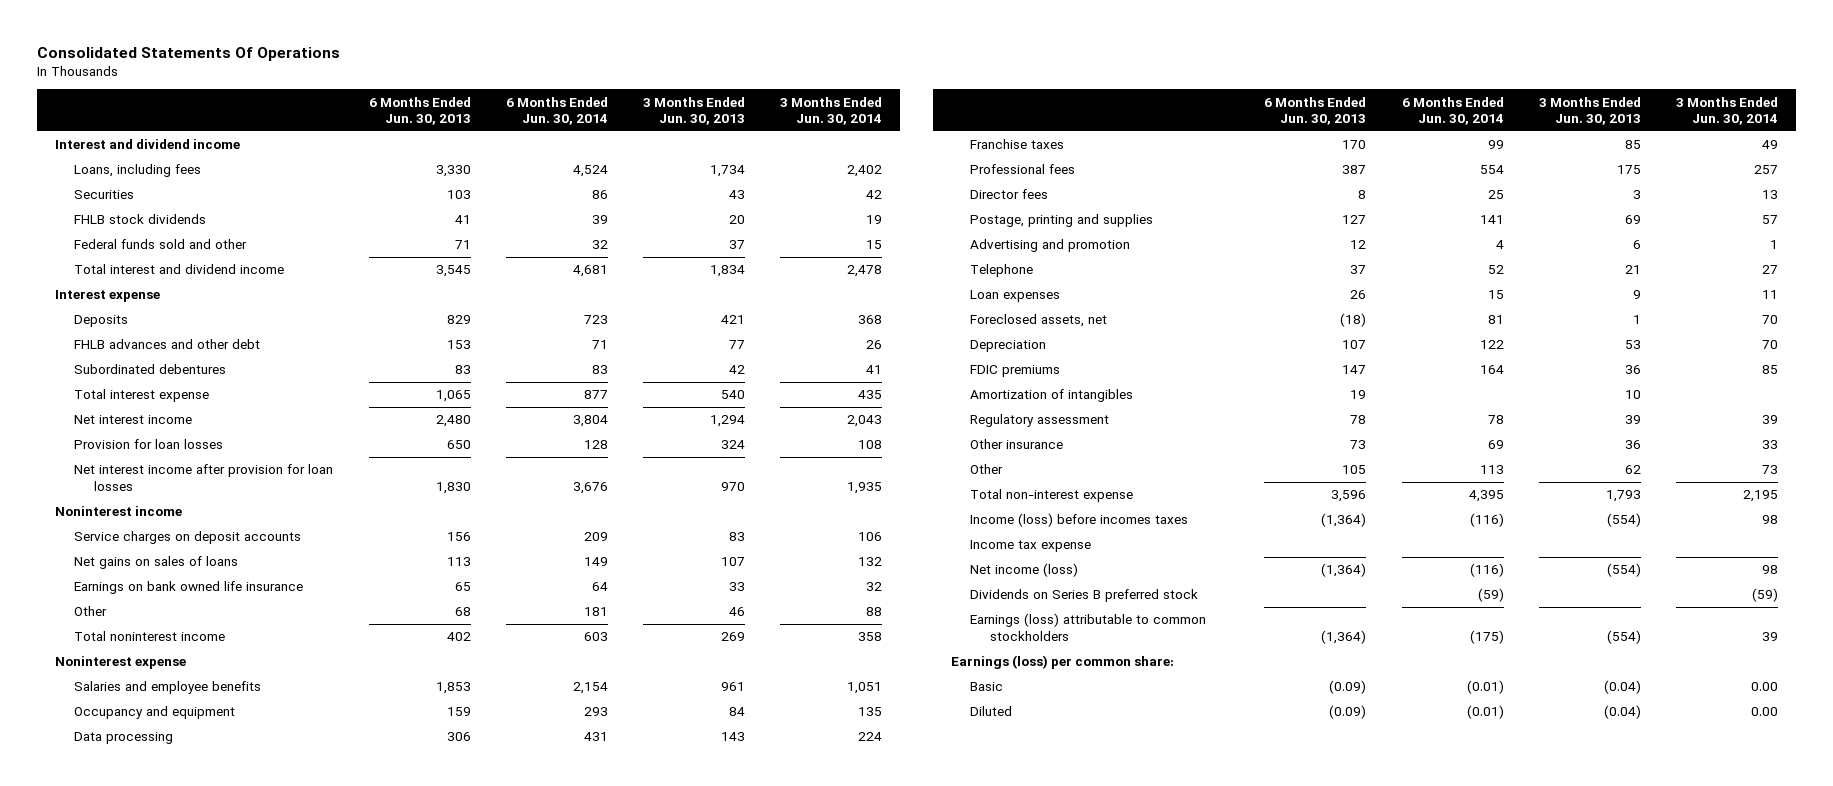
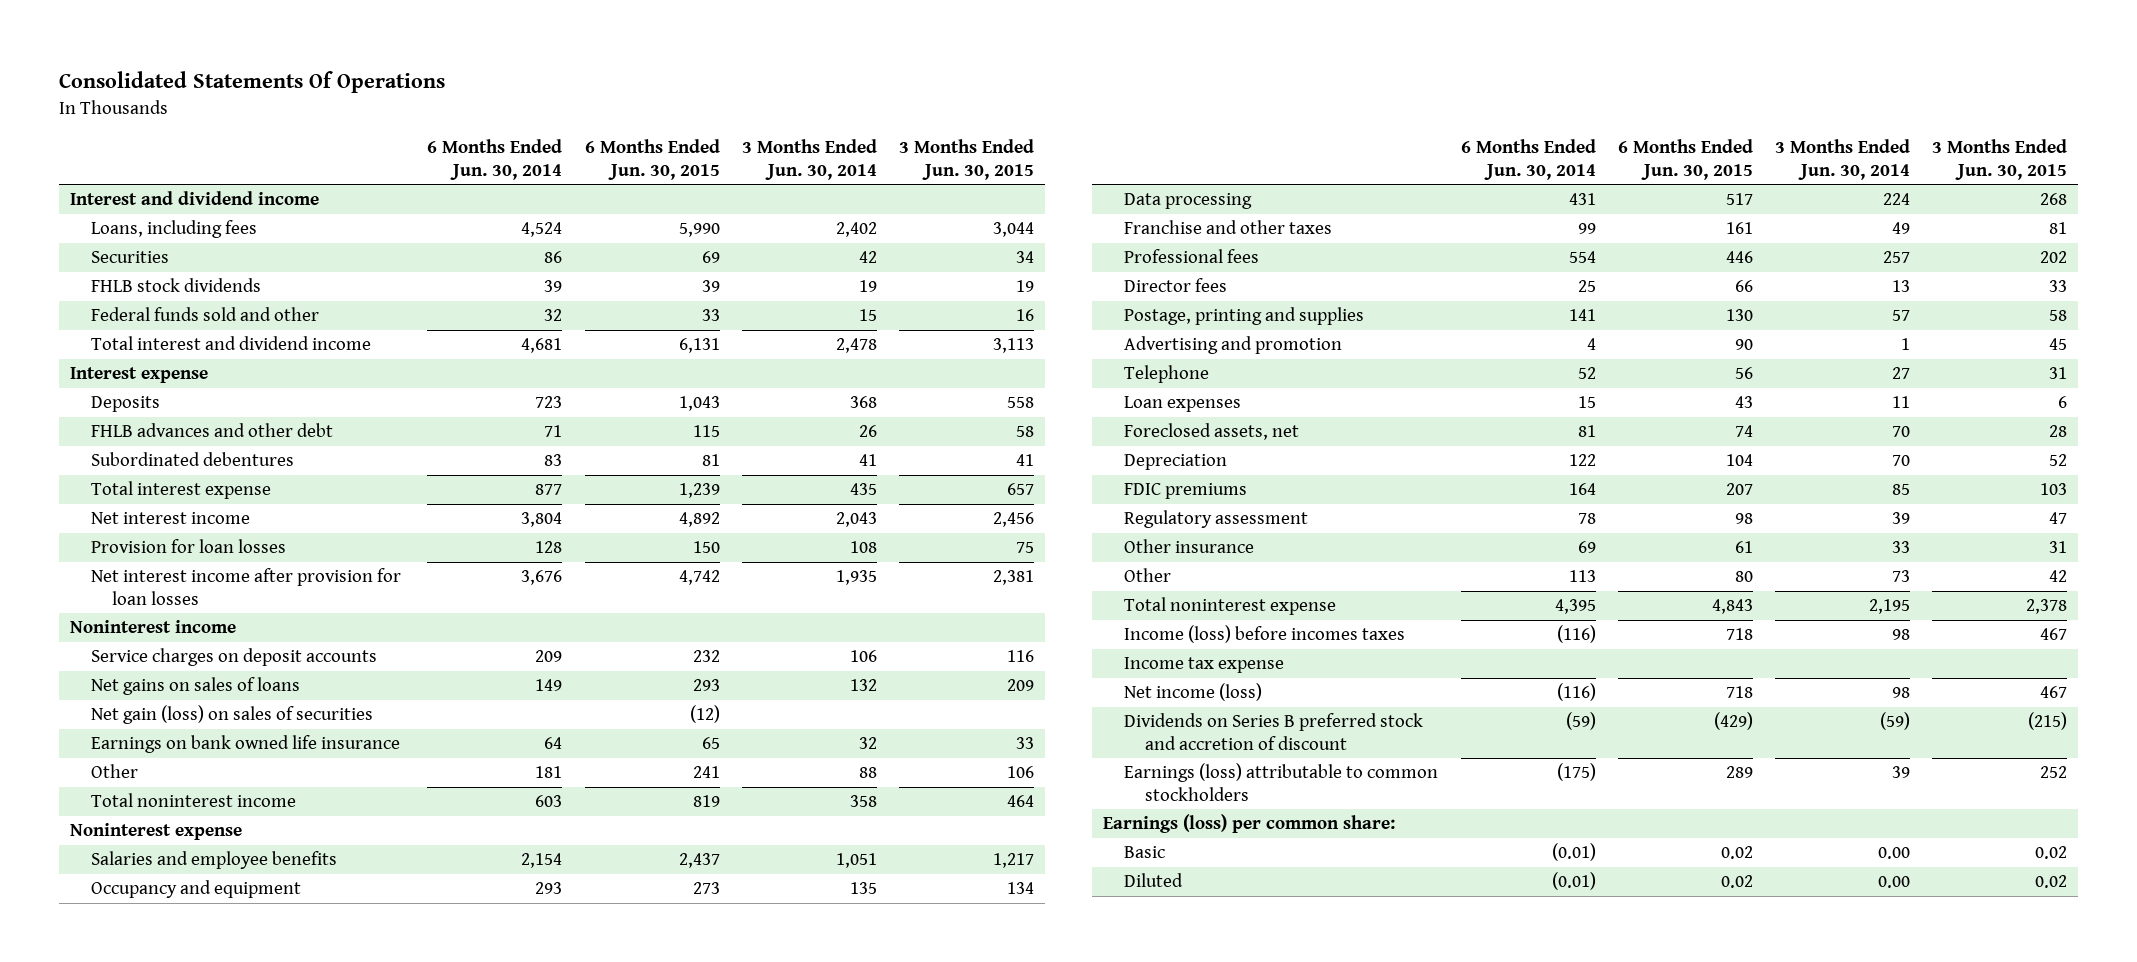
[368,96,471,125] 6 Months Ended Jun. 30, 2013 -> none
[643,96,746,125] 3 Months Ended Jun. 30, 2013 -> none
none -> [584,139,720,180] 6 Months Ended Jun. 30, 2015
none -> [898,139,1034,180] 3 Months Ended Jun. 30, 2015
none -> [91,705,374,725] Net gain (loss) on sales of securities
[970,139,1065,150] Franchise taxes -> [1124,220,1333,235] Franchise and other taxes
[970,389,1134,403] Amortization of intangibles -> none
[970,489,1134,503] Total non-interest expense -> [1124,597,1337,616] Total noninterest expense
[970,589,1199,603] Dividends on Series B preferred stock -> [1124,713,1424,750] Dividends on Series B preferred stock and accretion of discount

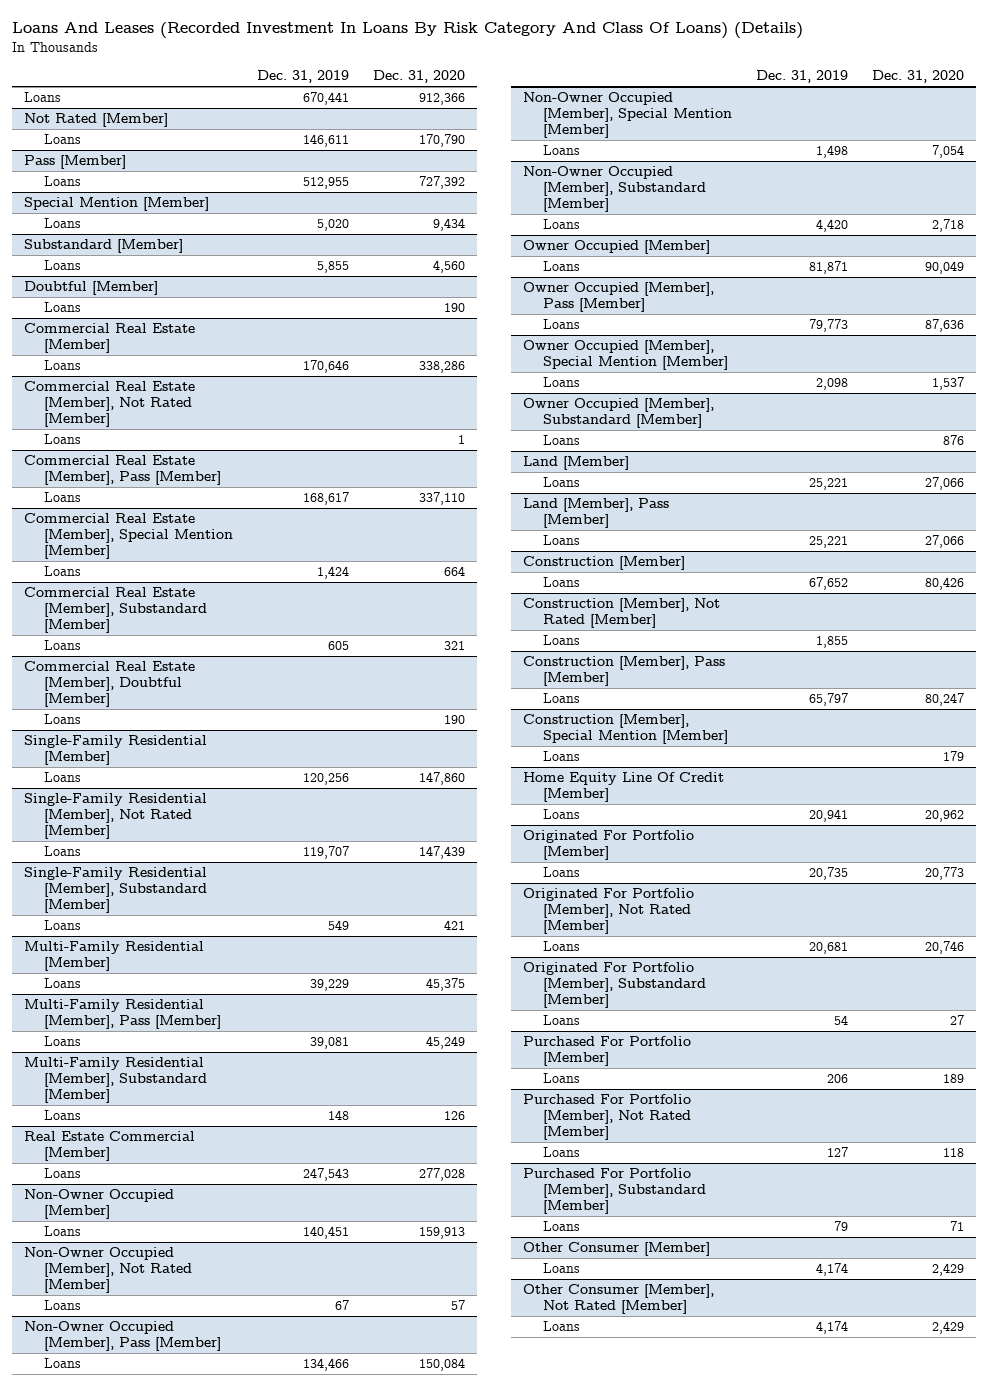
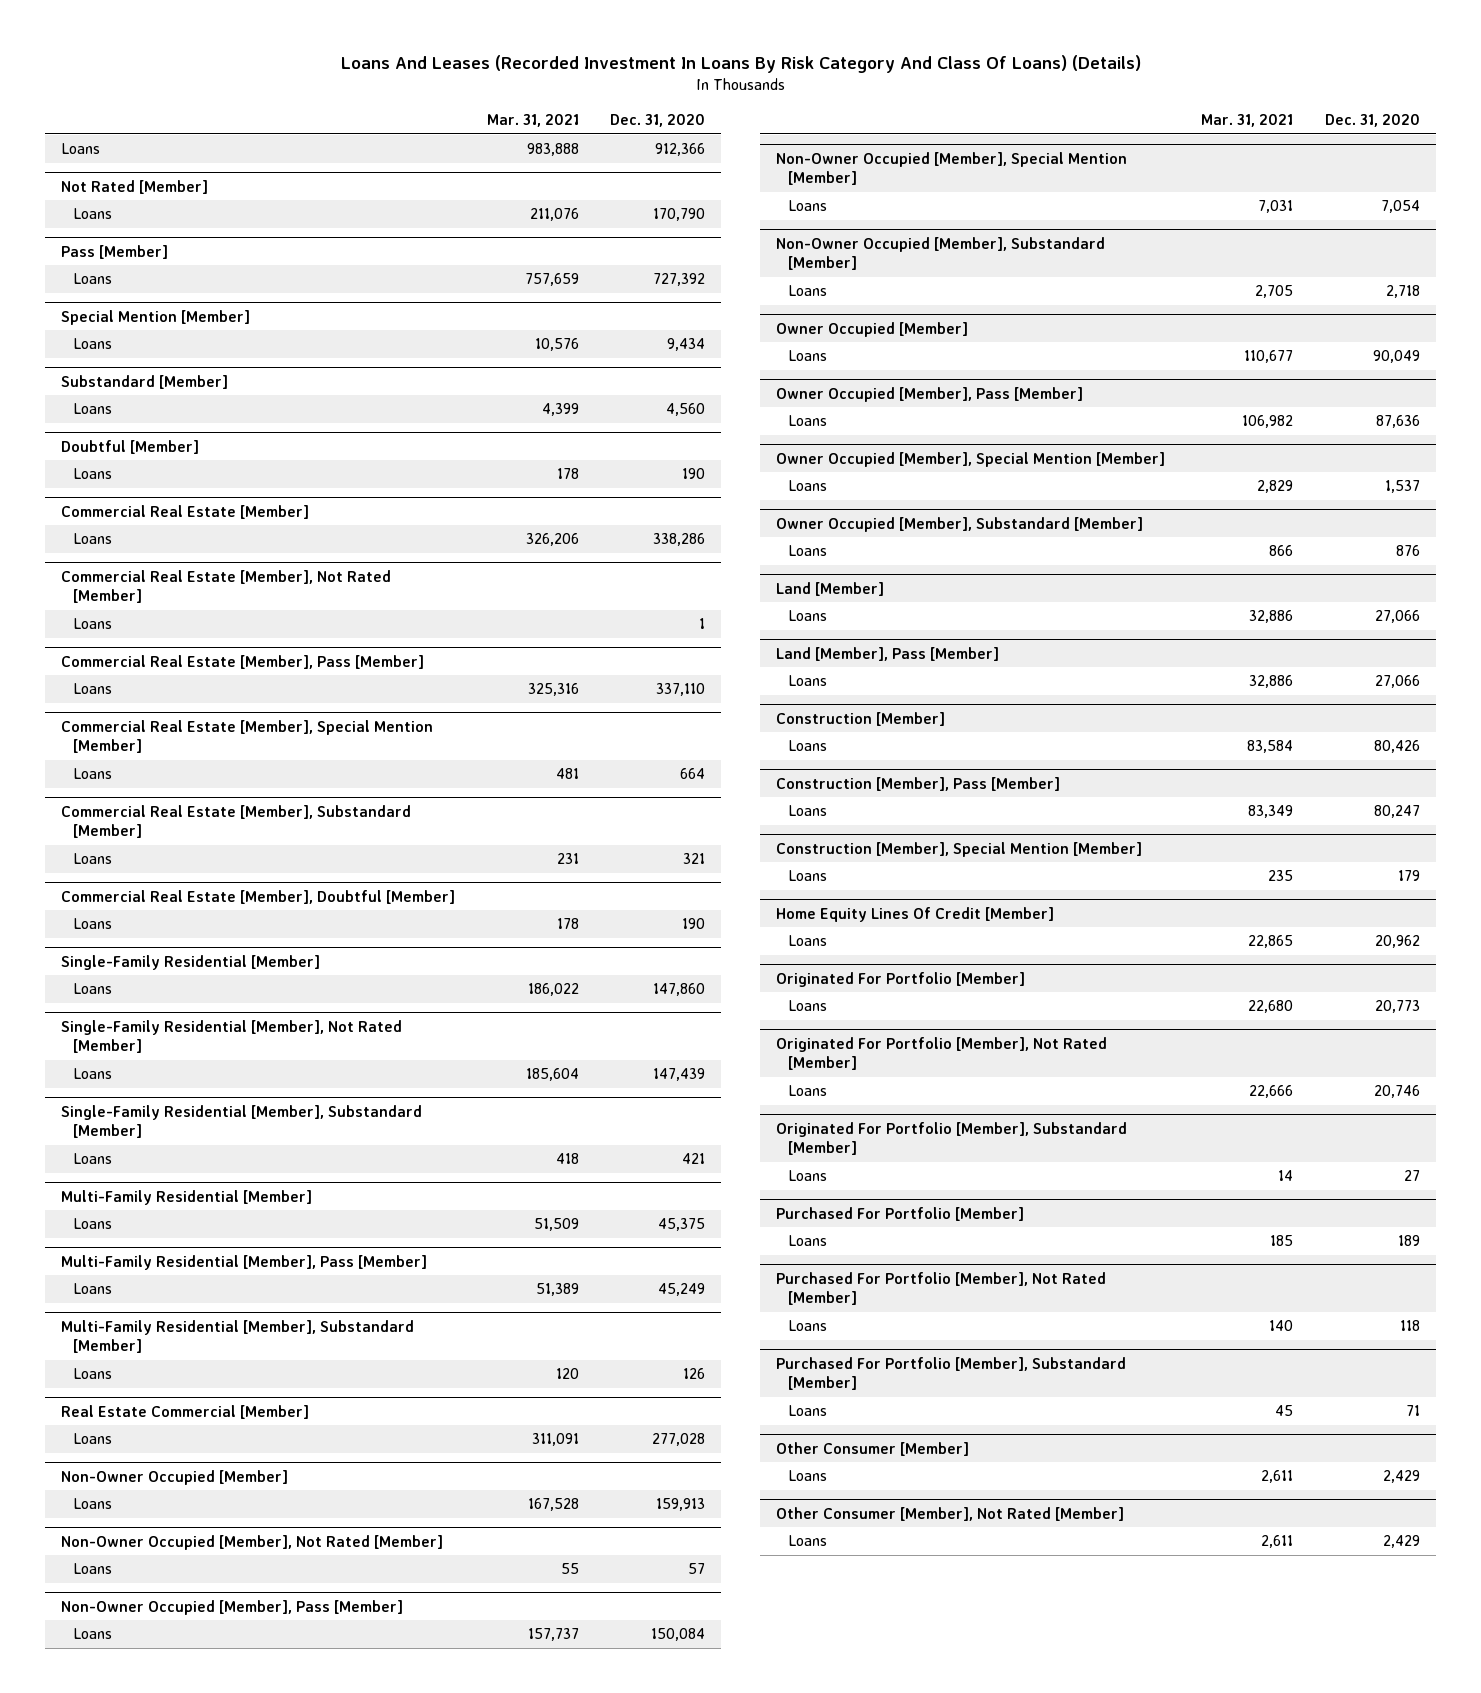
[256,70,349,84] Dec. 31, 2019 -> none
none -> [486,114,579,128] Mar. 31, 2021
[523,598,721,629] Construction [Member], Not Rated [Member] -> none
[542,635,580,646] Loans -> none
[523,772,725,803] Home Equity Line Of Credit [Member] -> [775,906,1054,922] Home Equity Lines Of Credit [Member]

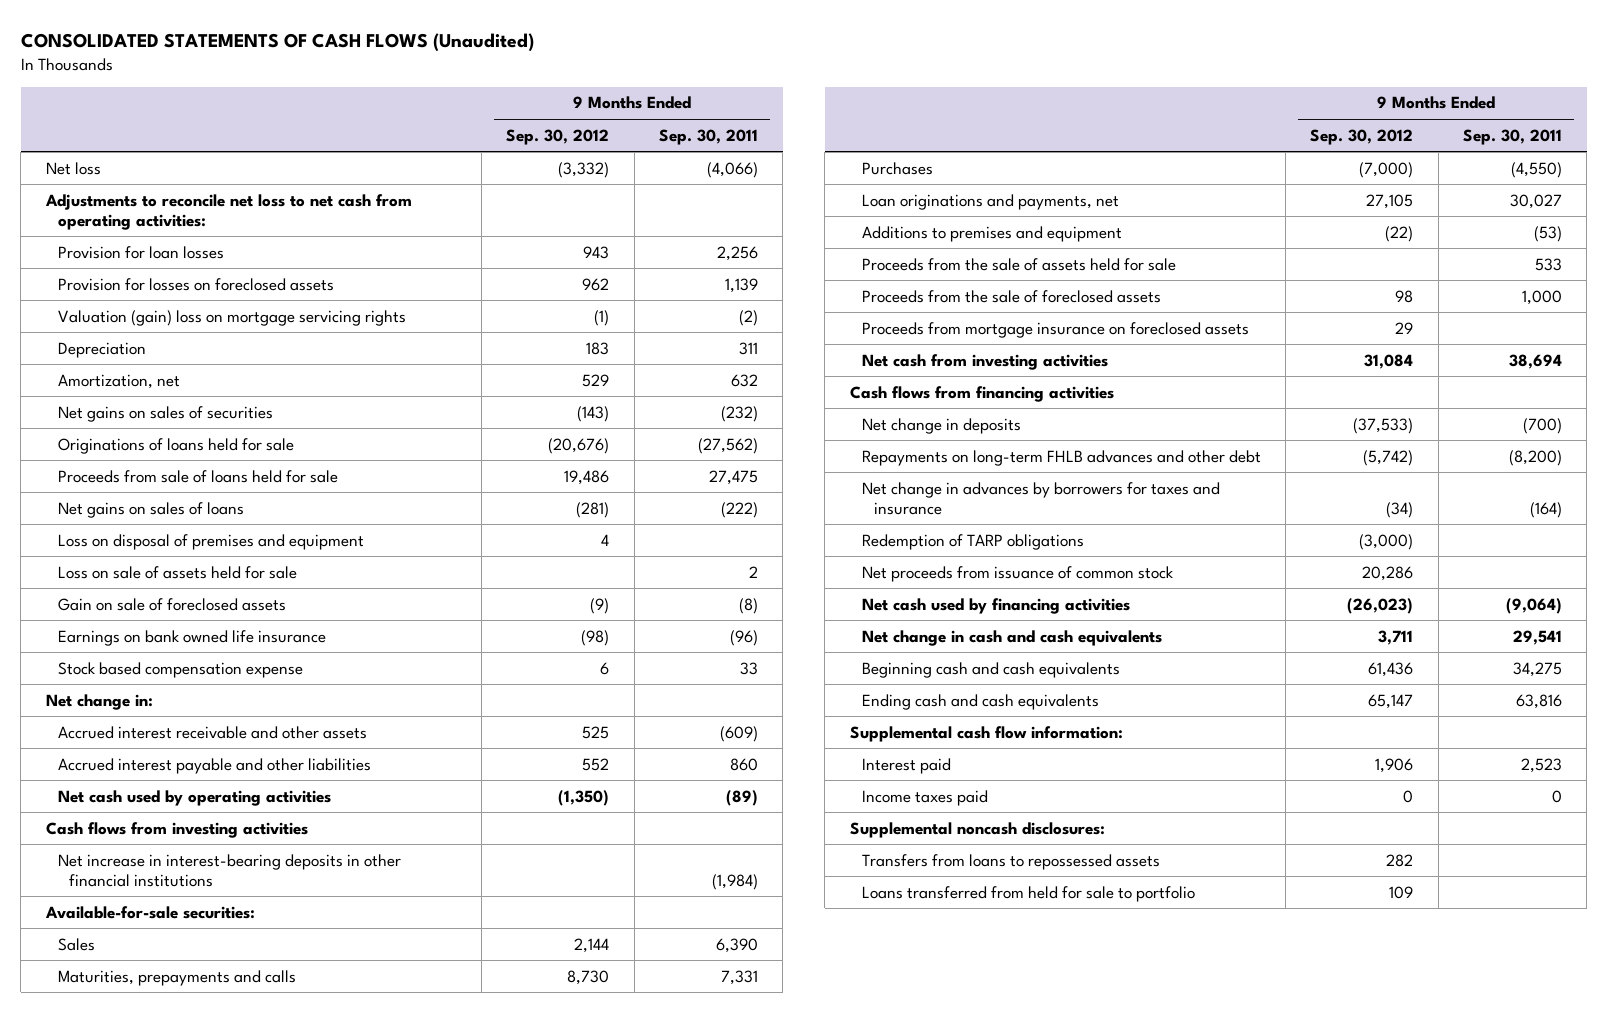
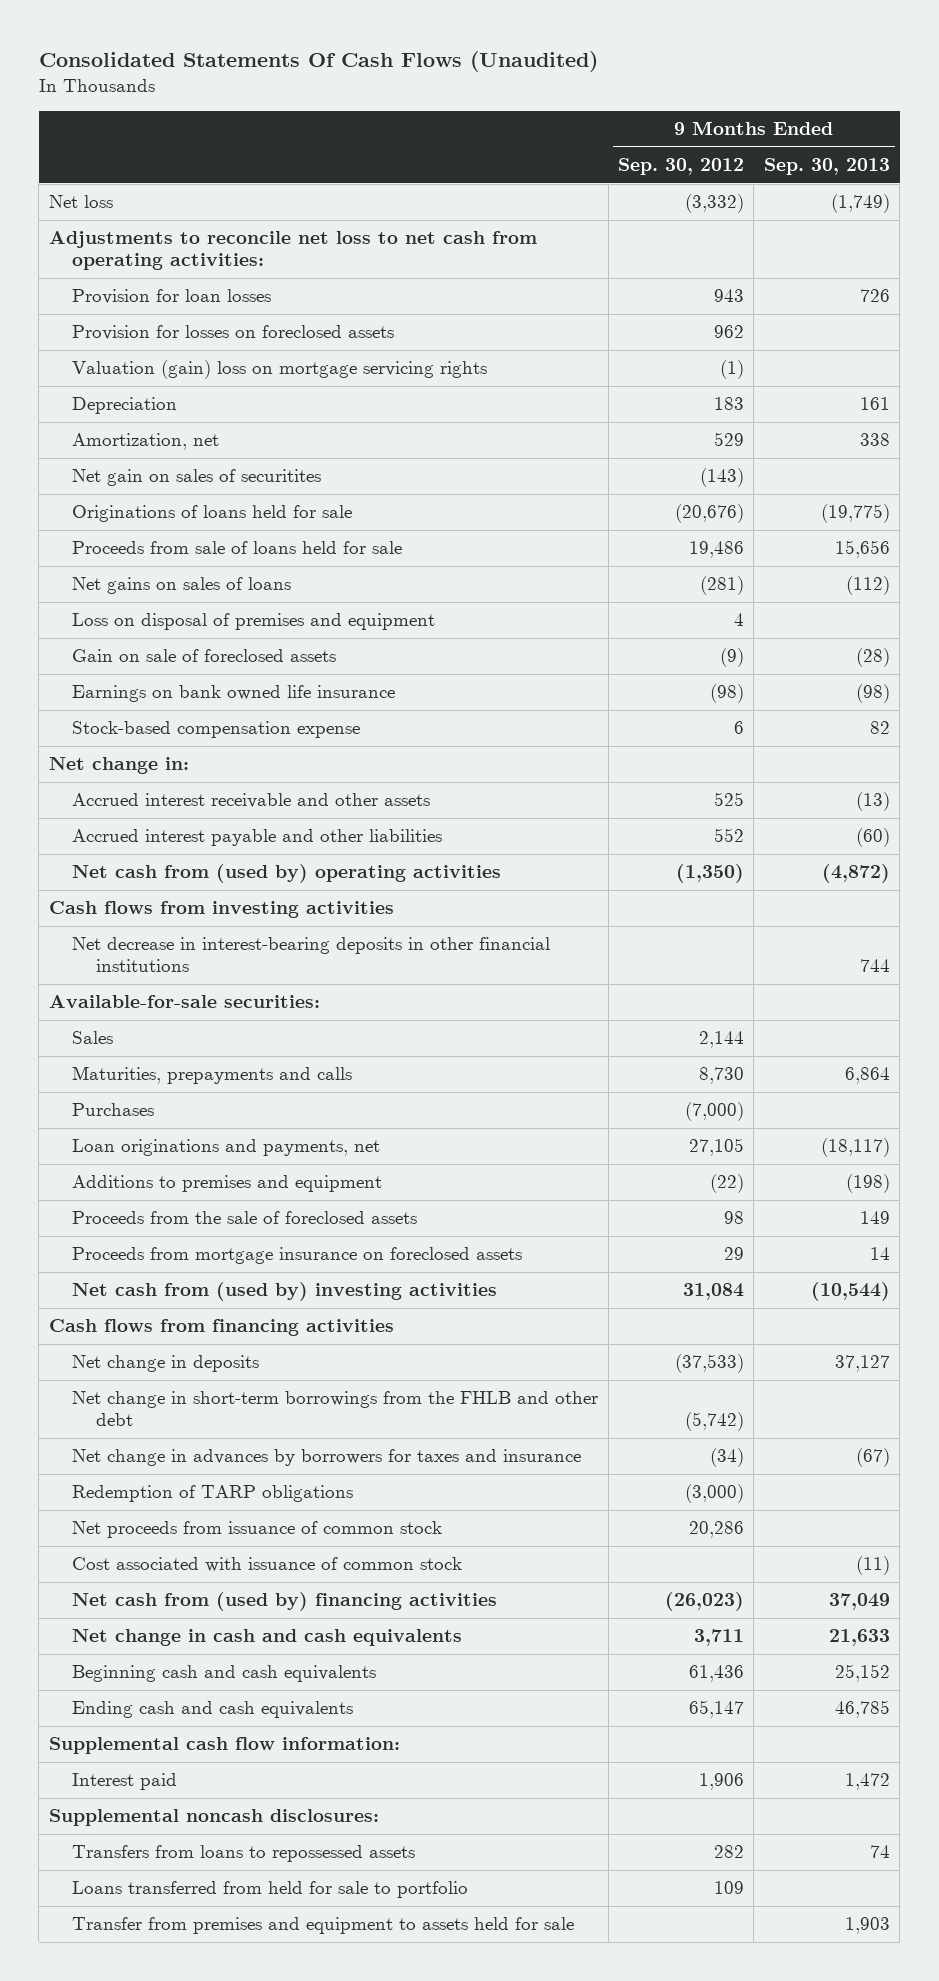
[20,33,534,53] CONSOLIDATED STATEMENTS OF CASH FLOWS (Unaudited) -> [38,51,598,73] Consolidated Statements Of Cash Flows (Unaudited)
[658,128,758,145] Sep. 30, 2011 -> none
none -> [763,157,890,175] Sep. 30, 2013
[57,405,273,422] Net gains on sales of securities -> [72,469,322,487] Net gain on sales of securitites
[57,565,297,579] Loss on sale of assets held for sale -> none
[57,661,303,678] Stock based compensation expense -> [72,721,361,739] Stock-based compensation expense
[57,789,331,806] Net cash used by operating activities -> [72,864,502,884] Net cash from (used by) operating activities
[57,853,401,887] Net increase in interest-bearing deposits in other financial institutions -> [72,937,551,973] Net decrease in interest-bearing deposits in other financial institutions
[861,257,1176,271] Proceeds from the sale of assets held for sale -> none
[861,353,1108,370] Net cash from investing activities -> [72,1282,498,1302] Net cash from (used by) investing activities
[861,449,1261,466] Repayments on long-term FHLB advances and other debt -> [72,1391,599,1427] Net change in short-term borrowings from the FHLB and other debt
none -> [72,1557,463,1573] Cost associated with issuance of common stock
[861,597,1130,614] Net cash used by financing activities -> [72,1592,498,1612] Net cash from (used by) financing activities
[861,789,988,806] Income taxes paid -> none
none -> [72,1917,575,1935] Transfer from premises and equipment to assets held for sale

